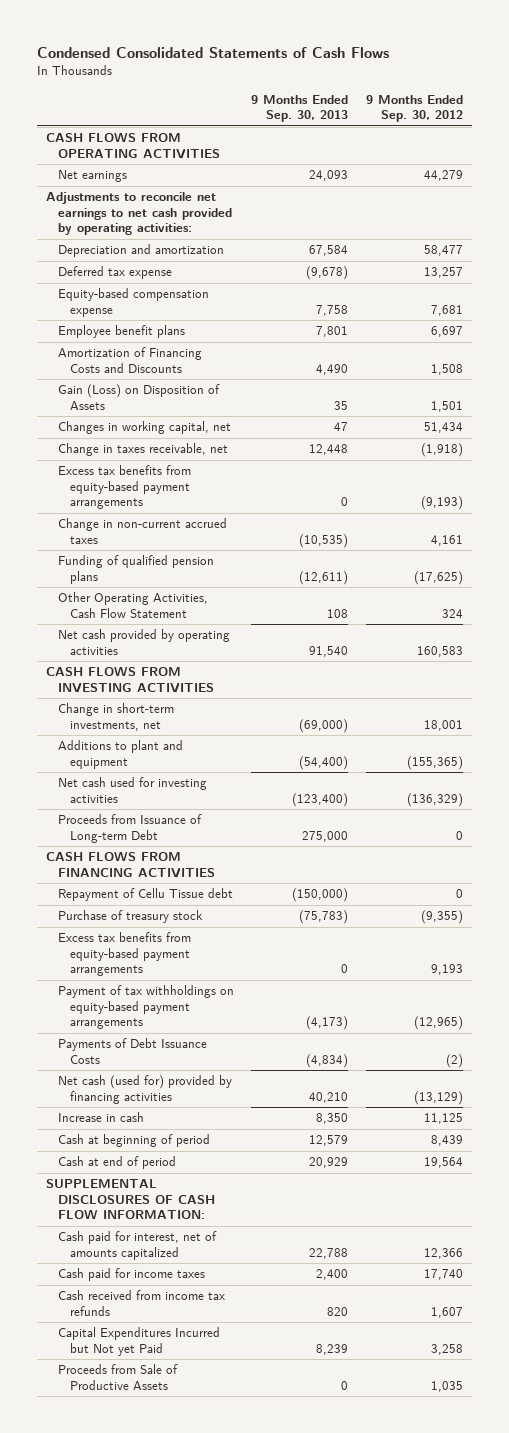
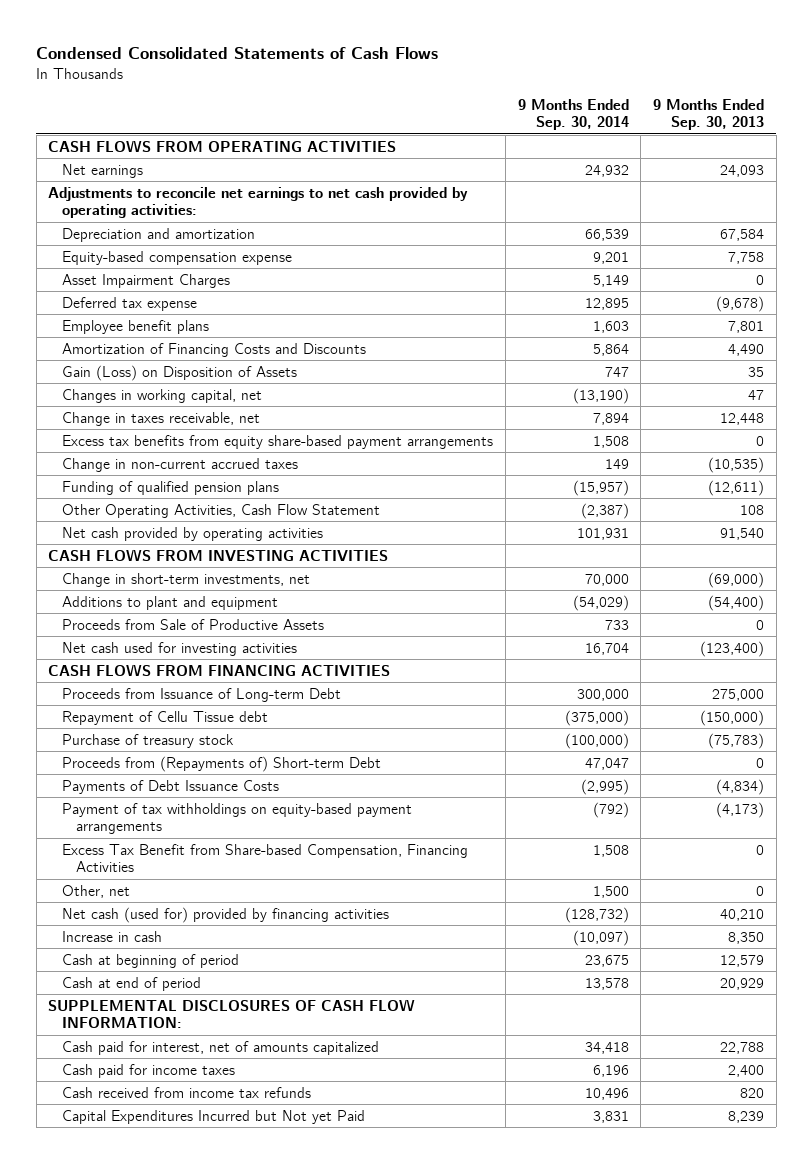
[366,94,464,123] 9 Months Ended Sep. 30, 2012 -> none
none -> [517,98,629,131] 9 Months Ended Sep. 30, 2014
none -> [62,273,231,288] Asset Impairment Charges
[57,266,172,280] Deferred tax expense -> [62,296,198,311] Deferred tax expense
[57,465,191,510] Excess tax benefits from equity-based payment arrangements -> [62,434,494,449] Excess tax benefits from equity share-based payment arrangements
[57,1364,178,1390] Proceeds from Sale of Productive Assets -> [62,618,325,630] Proceeds from Sale of Productive Assets
[57,814,202,843] Proceeds from Issuance of Long-term Debt -> [62,687,342,702] Proceeds from Issuance of Long-term Debt
[57,932,191,977] Excess tax benefits from equity-based payment arrangements -> none
none -> [62,755,382,772] Proceeds from (Repayments of) Short-term Debt
[57,985,234,1030] Payment of tax withholdings on equity-based payment arrangements -> [62,802,413,835] Payment of tax withholdings on equity-based payment arrangements
none -> [62,843,469,873] Excess Tax Benefit from Share-based Compensation, Financing Activities
none -> [62,884,131,898] Other, net

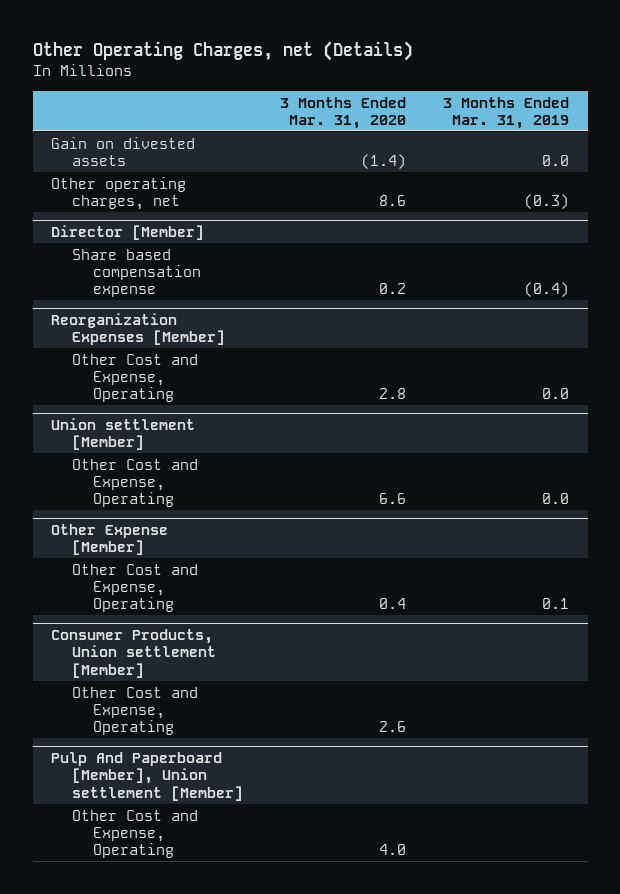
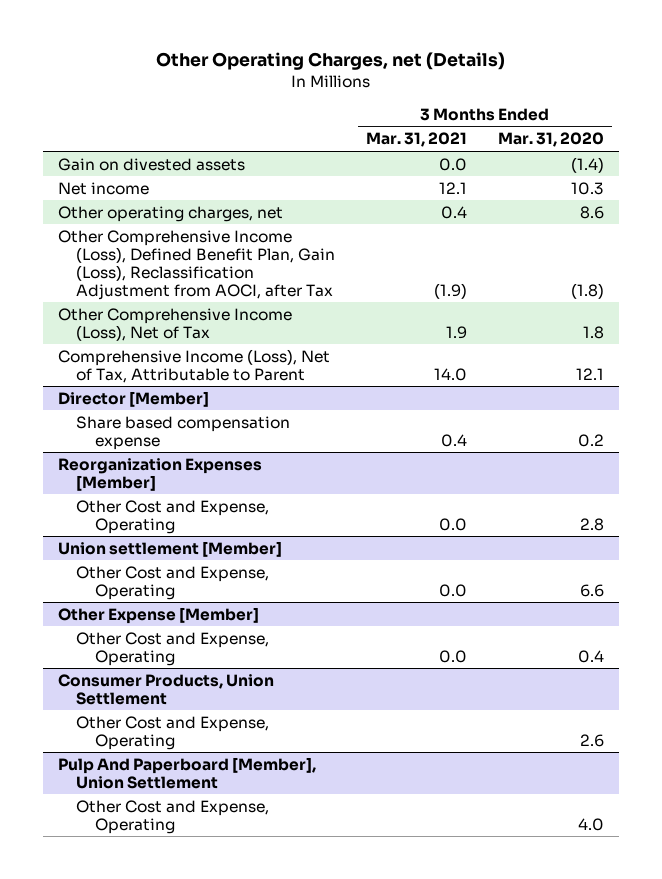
[443,96,570,129] 3 Months Ended Mar. 31, 2019 -> none
none -> [366,132,468,148] Mar. 31, 2021
none -> [58,181,150,195] Net income
none -> [58,229,336,300] Other Comprehensive Income (Loss), Defined Benefit Plan, Gain (Loss), Reclassification Adjustment from AOCI, after Tax
none -> [58,307,293,341] Other Comprehensive Income (Loss), Net of Tax
none -> [58,348,331,383] Comprehensive Income (Loss), Net of Tax, Attributable to Parent
[51,629,216,678] Consumer Products, Union settlement [Member] -> [58,673,275,705] Consumer Products, Union Settlement
[51,752,243,801] Pulp And Paperboard [Member], Union settlement [Member] -> [58,756,317,789] Pulp And Paperboard [Member], Union Settlement

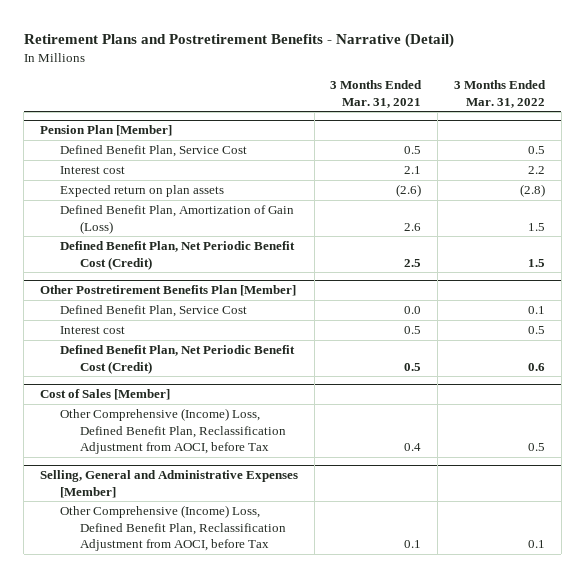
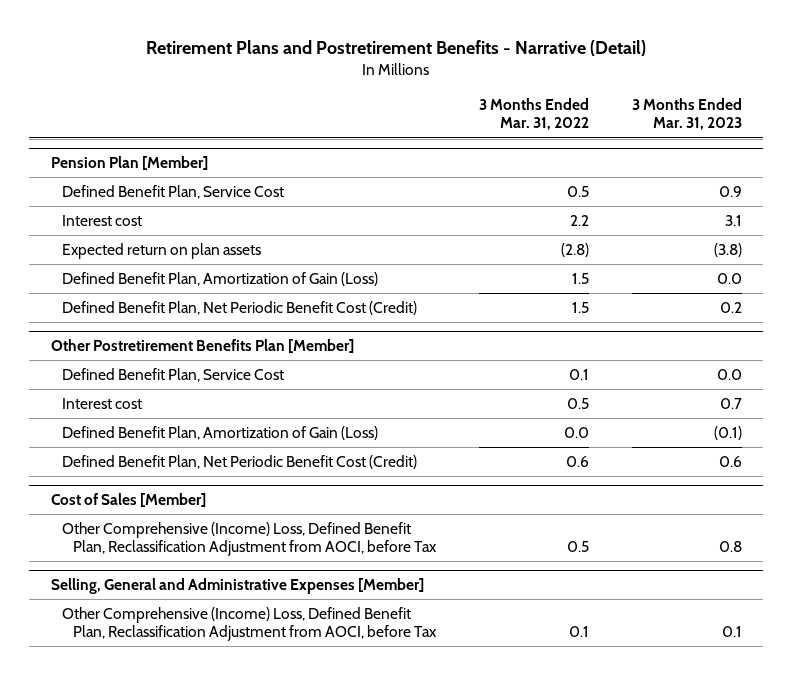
[330,80,423,108] 3 Months Ended Mar. 31, 2021 -> none
none -> [631,98,742,131] 3 Months Ended Mar. 31, 2023
none -> [61,426,378,441] Defined Benefit Plan, Amortization of Gain (Loss)

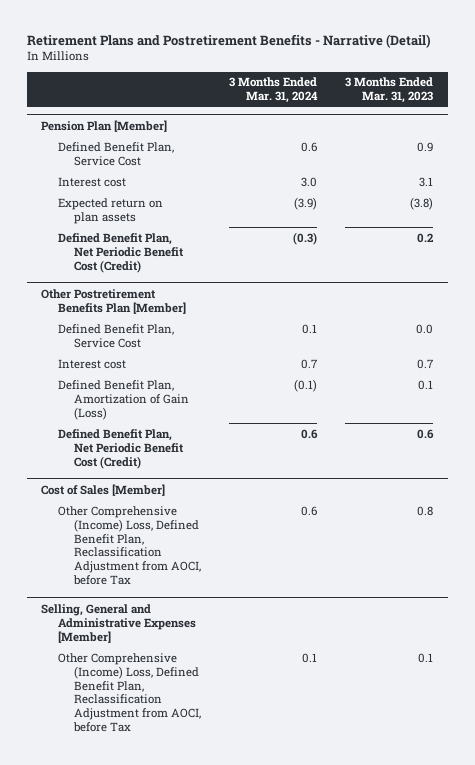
[478,98,589,131] 3 Months Ended Mar. 31, 2022 -> none
none -> [229,77,319,104] 3 Months Ended Mar. 31, 2024
[61,272,378,287] Defined Benefit Plan, Amortization of Gain (Loss) -> none
[713,426,742,441] (0.1) -> [418,379,434,390] 0.1

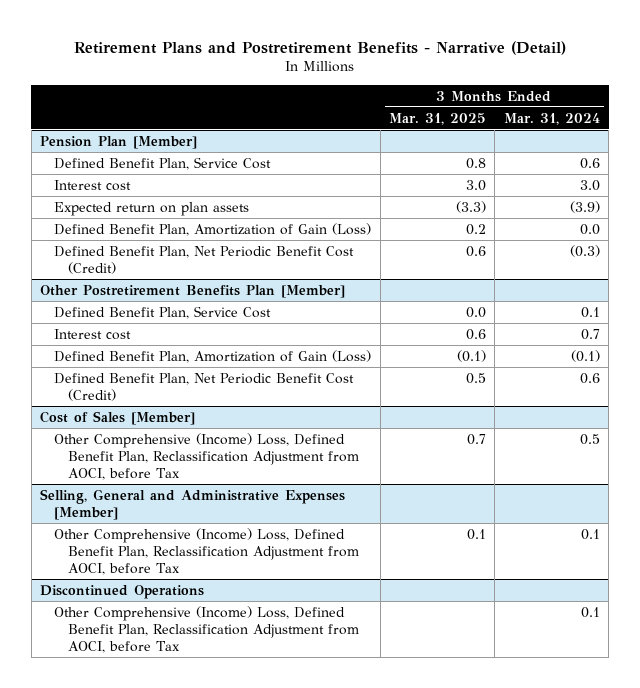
[345,77,434,104] 3 Months Ended Mar. 31, 2023 -> none
none -> [388,112,486,125] Mar. 31, 2025
none -> [54,222,372,236] Defined Benefit Plan, Amortization of Gain (Loss)
[301,505,318,516] 0.6 -> [579,433,600,445] 0.5
none -> [40,584,205,599] Discontinued Operations
none -> [54,605,360,653] Other Comprehensive (Income) Loss, Defined Benefit Plan, Reclassification Adjustment from AOCI, before Tax

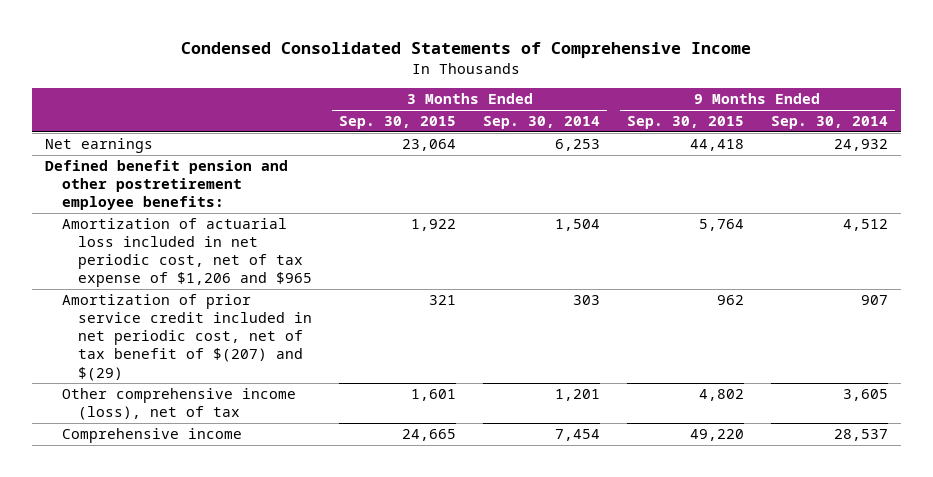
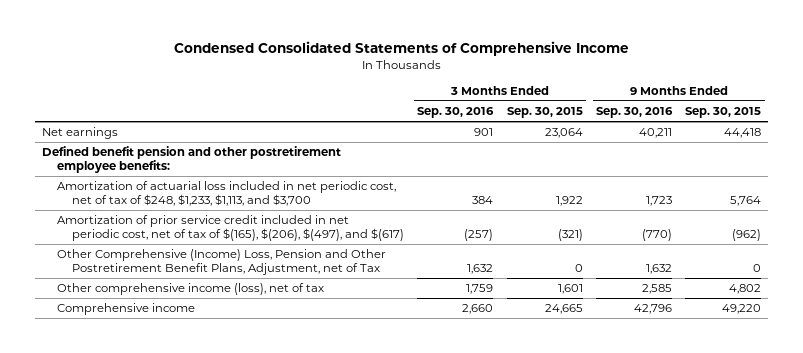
[483,116,601,130] Sep. 30, 2014 -> none
[770,116,888,130] Sep. 30, 2014 -> none
none -> [417,107,495,119] Sep. 30, 2016
none -> [595,107,673,119] Sep. 30, 2016
[61,218,313,288] Amortization of actuarial loss included in net periodic cost, net of tax expense of $1,206 and $965 -> [57,181,397,206] Amortization of actuarial loss included in net periodic cost, net of tax of $248, $1,233, $1,113, and $3,700
[61,294,313,381] Amortization of prior service credit included in net periodic cost, net of tax benefit of $(207) and $(29) -> [57,215,405,241] Amortization of prior service credit included in net periodic cost, net of tax of $(165), $(206), $(497), and $(617)
[429,295,457,306] 321 -> [557,228,583,241] (321)
[716,295,744,306] 962 -> [732,228,762,241] (962)
none -> [57,249,387,275] Other Comprehensive (Income) Loss, Pension and Other Postretirement Benefit Plans, Adjustment, net of Tax

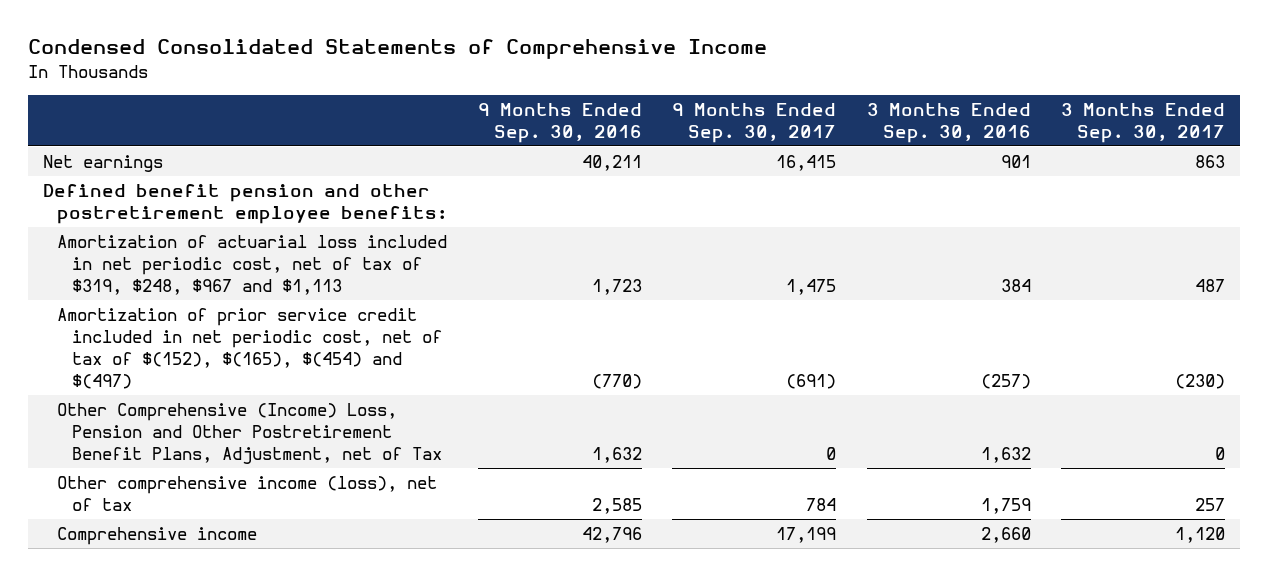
[506,107,583,119] Sep. 30, 2015 -> none
[685,107,762,119] Sep. 30, 2015 -> none
none -> [672,102,837,143] 9 Months Ended Sep. 30, 2017
none -> [1060,102,1225,143] 3 Months Ended Sep. 30, 2017
[57,181,397,206] Amortization of actuarial loss included in net periodic cost, net of tax of $248, $1,233, $1,113, and $3,700 -> [57,234,448,296] Amortization of actuarial loss included in net periodic cost, net of tax of $319, $248, $967 and $1,113
[57,215,405,241] Amortization of prior service credit included in net periodic cost, net of tax of $(165), $(206), $(497), and $(617) -> [57,307,442,390] Amortization of prior service credit included in net periodic cost, net of tax of $(152), $(165), $(454) and $(497)

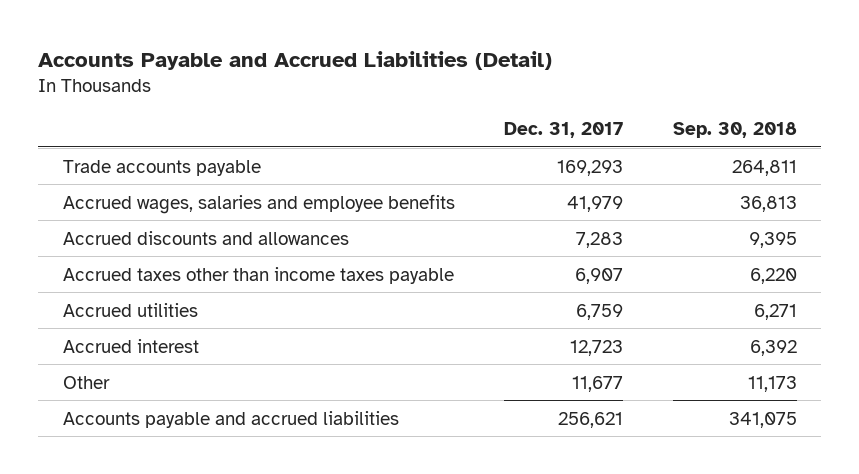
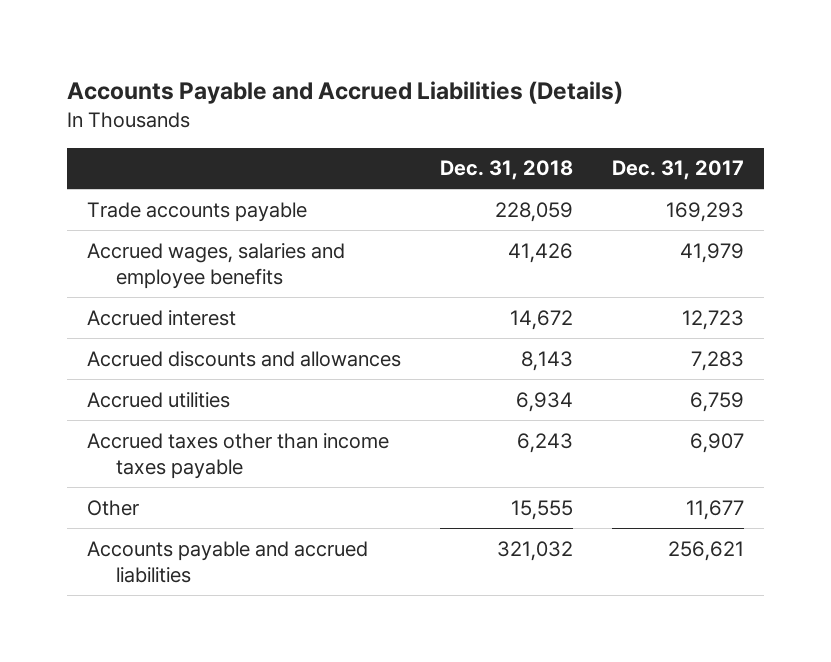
[37,50,552,70] Accounts Payable and Accrued Liabilities (Detail) -> [67,81,624,105] Accounts Payable and Accrued Liabilities (Details)
[672,122,797,139] Sep. 30, 2018 -> none
none -> [440,160,574,181] Dec. 31, 2018
[62,338,199,353] Accrued interest -> [86,309,236,326] Accrued interest
[62,266,454,284] Accrued taxes other than income taxes payable -> [86,432,389,479] Accrued taxes other than income taxes payable

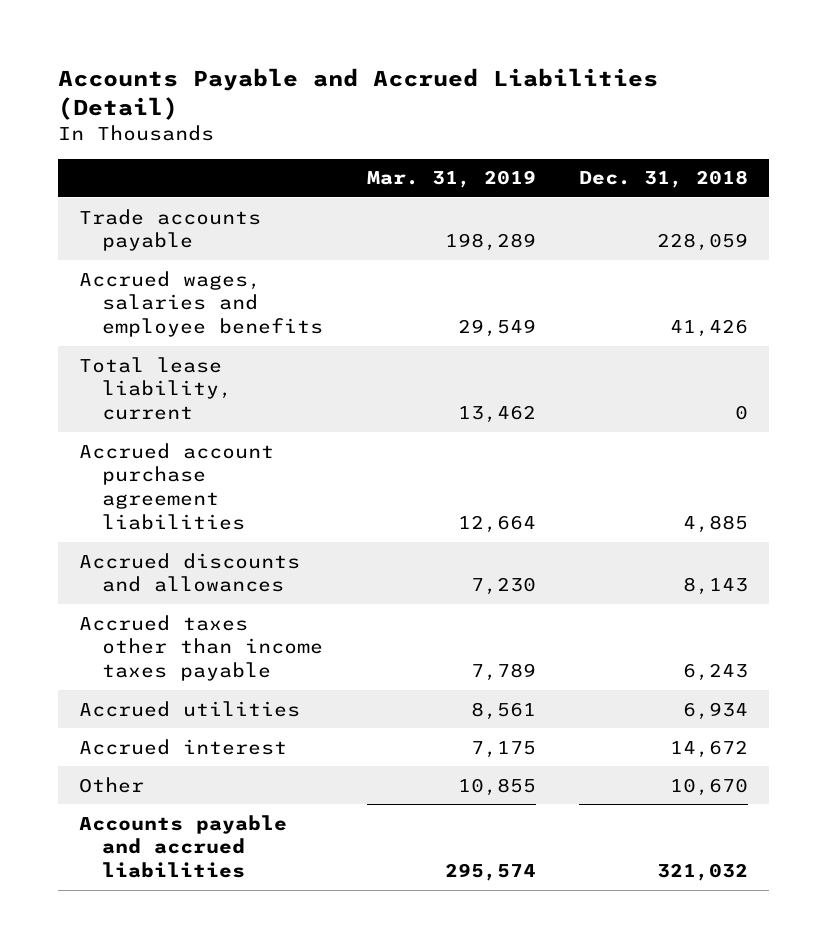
[67,81,624,105] Accounts Payable and Accrued Liabilities (Details) -> [57,68,658,121] Accounts Payable and Accrued Liabilities (Detail)
[612,160,745,181] Dec. 31, 2017 -> none
none -> [366,170,536,189] Mar. 31, 2019
none -> [79,356,233,421] Total lease liability, current
none -> [79,442,275,530] Accrued account purchase agreement liabilities
[86,391,230,408] Accrued utilities -> [79,700,301,717] Accrued utilities
[86,309,236,326] Accrued interest -> [79,738,288,755] Accrued interest
[511,499,574,520] 15,555 -> [669,777,748,796] 10,670

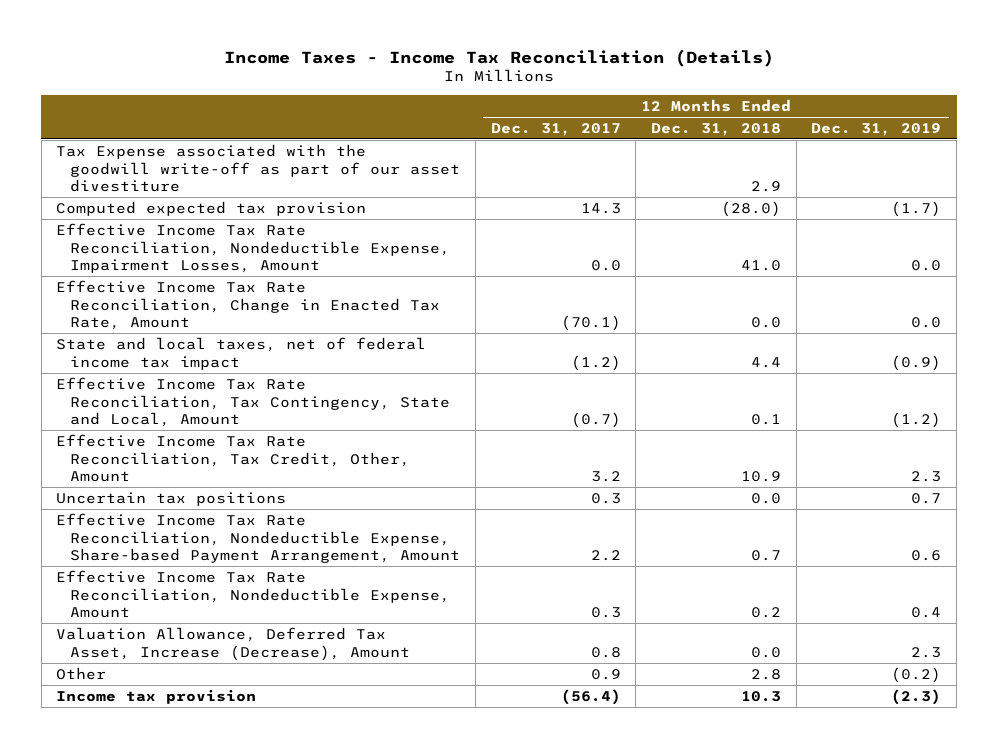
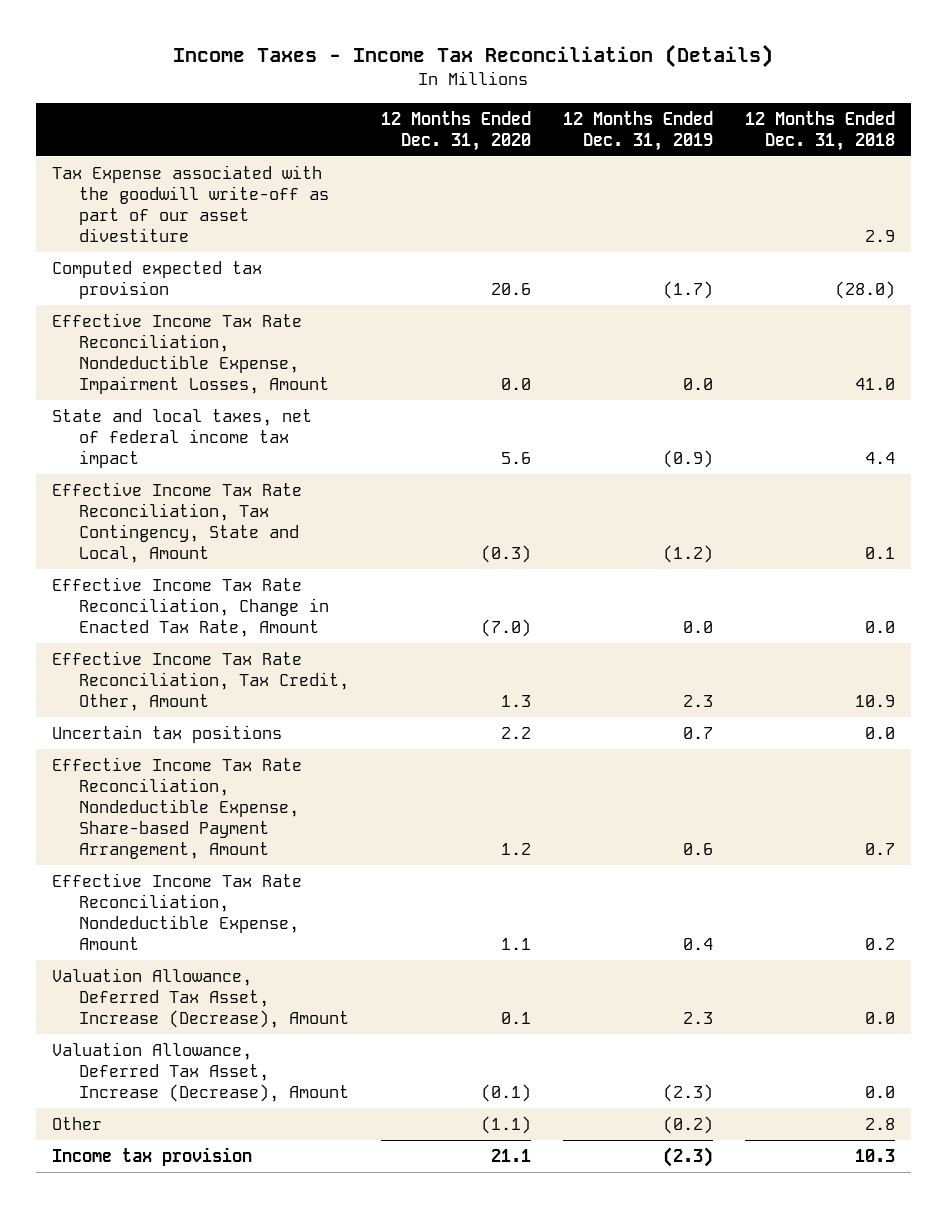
[490,122,621,136] Dec. 31, 2017 -> none
none -> [380,110,531,151] 12 Months Ended Dec. 31, 2020
[56,279,441,331] Effective Income Tax Rate Reconciliation, Change in Enacted Tax Rate, Amount -> [51,576,329,638] Effective Income Tax Rate Reconciliation, Change in Enacted Tax Rate, Amount
none -> [51,1041,349,1103] Valuation Allowance, Deferred Tax Asset, Increase (Decrease), Amount

